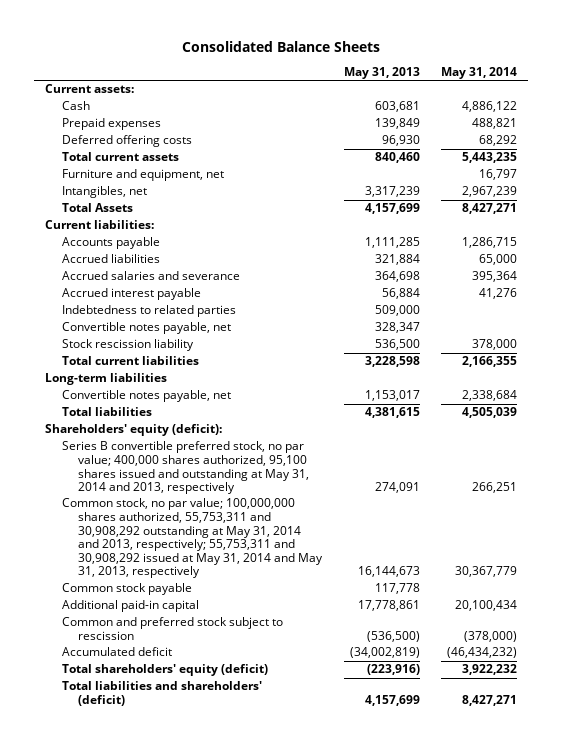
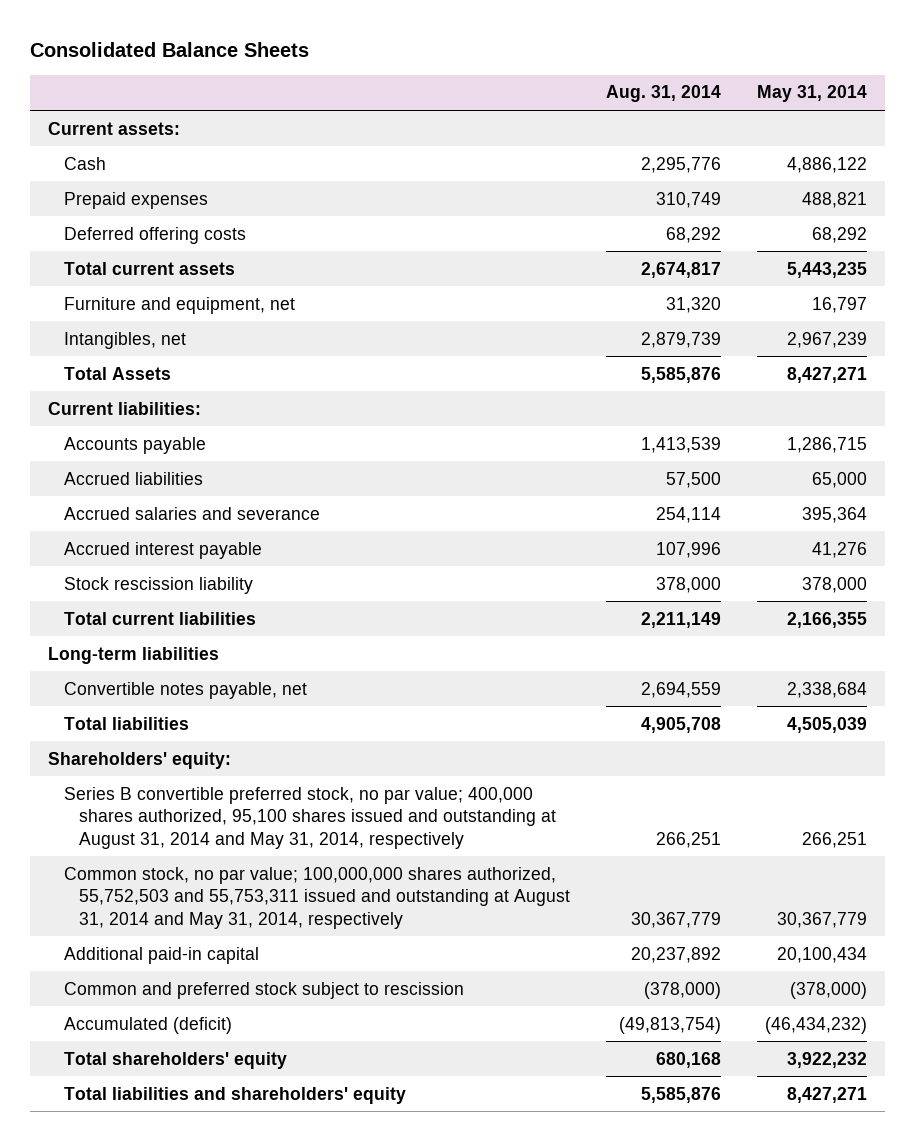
[343,67,420,80] May 31, 2013 -> none
none -> [606,85,722,103] Aug. 31, 2014
[61,305,236,318] Indebtedness to related parties -> none
[61,322,231,335] Convertible notes payable, net -> none
[61,583,192,596] Common stock payable -> none
[44,424,222,437] Shareholders' equity (deficit): -> [48,751,232,769] Shareholders' equity:
[61,441,310,495] Series B convertible preferred stock, no par value; 400,000 shares authorized, 95,100 shares issued and outstanding at May 31, 2014 and 2013, respectively -> [63,786,557,849] Series B convertible preferred stock, no par value; 400,000 shares authorized, 95,100 shares issued and outstanding at August 31, 2014 and May 31, 2014, respectively
[61,498,324,579] Common stock, no par value; 100,000,000 shares authorized, 55,753,311 and 30,908,292 outstanding at May 31, 2014 and 2013, respectively; 55,753,311 and 30,908,292 issued at May 31, 2014 and May 31, 2013, respectively -> [63,866,571,929] Common stock, no par value; 100,000,000 shares authorized, 55,752,503 and 55,753,311 issued and outstanding at August 31, 2014 and May 31, 2014, respectively
[61,647,172,657] Accumulated deficit -> [63,1016,232,1034] Accumulated (deficit)
[61,664,268,677] Total shareholders' equity (deficit) -> [63,1051,287,1069] Total shareholders' equity
[61,681,262,707] Total liabilities and shareholders' (deficit) -> [63,1086,406,1104] Total liabilities and shareholders' equity

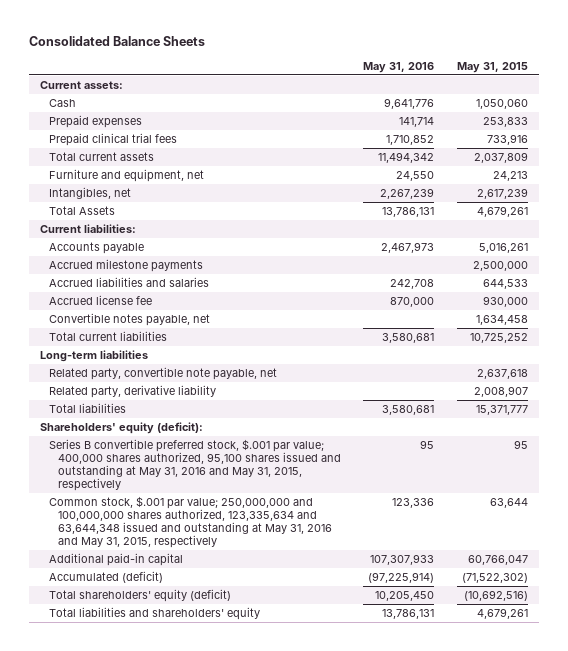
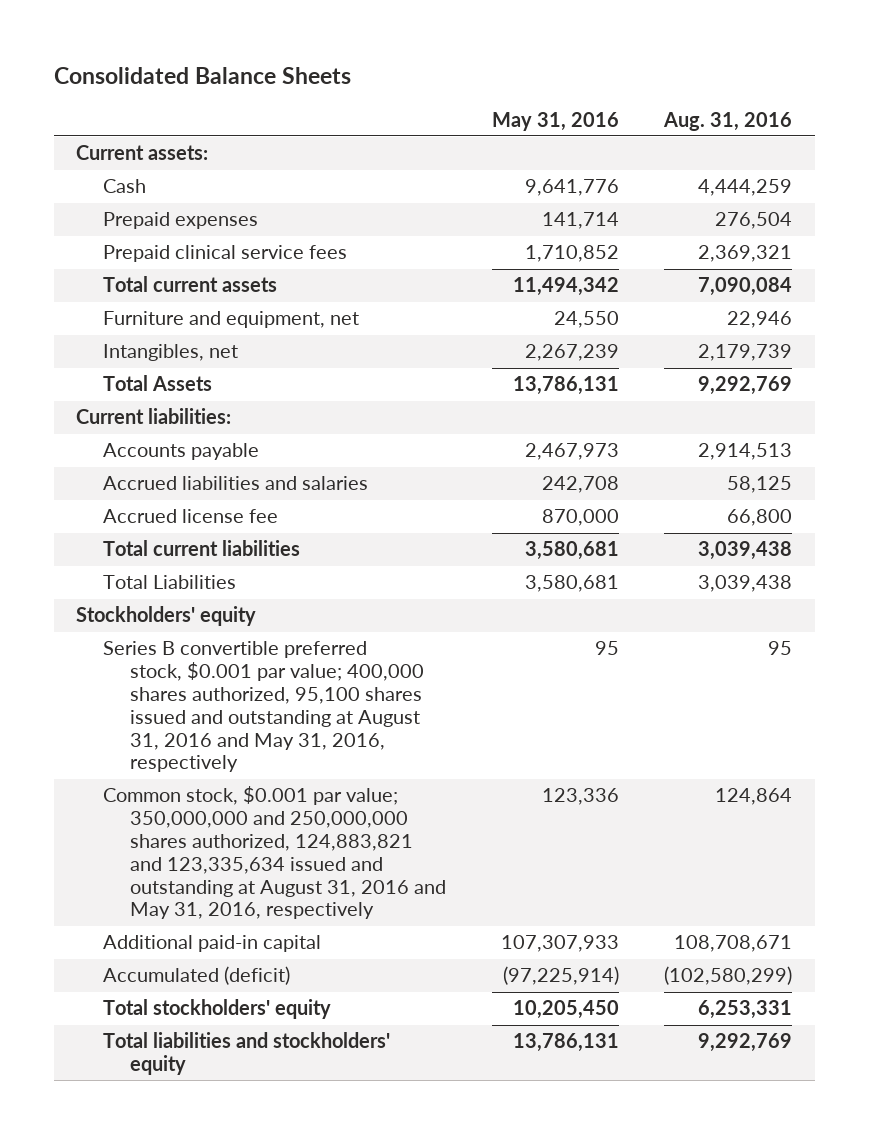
[456,62,528,74] May 31, 2015 -> none
none -> [663,111,793,131] Aug. 31, 2016
[49,132,178,146] Prepaid clinical trial fees -> [103,245,348,263] Prepaid clinical service fees
[49,258,204,272] Accrued milestone payments -> none
[49,312,211,326] Convertible notes payable, net -> none
[40,349,149,362] Long-term liabilities -> none
[49,366,278,380] Related party, convertible note payable, net -> none
[49,384,217,398] Related party, derivative liability -> none
[49,402,127,413] Total liabilities -> [103,575,237,590] Total Liabilities
[40,421,204,434] Shareholders' equity (deficit): -> [76,606,257,627] Stockholders' equity
[49,438,342,491] Series B convertible preferred stock, $.001 par value; 400,000 shares authorized, 95,100 shares issued and outstanding at May 31, 2016 and May 31, 2015, respectively -> [103,641,425,773] Series B convertible preferred stock, $0.001 par value; 400,000 shares authorized, 95,100 shares issued and outstanding at August 31, 2016 and May 31, 2016, respectively
[49,495,333,548] Common stock, $.001 par value; 250,000,000 and 100,000,000 shares authorized, 123,335,634 and 63,644,348 issued and outstanding at May 31, 2016 and May 31, 2015, respectively -> [103,786,447,920] Common stock, $0.001 par value; 350,000,000 and 250,000,000 shares authorized, 124,883,821 and 123,335,634 issued and outstanding at August 31, 2016 and May 31, 2016, respectively
[49,588,232,602] Total shareholders' equity (deficit) -> [103,999,332,1020] Total stockholders' equity
[49,606,261,620] Total liabilities and shareholders' equity -> [103,1032,391,1076] Total liabilities and stockholders' equity

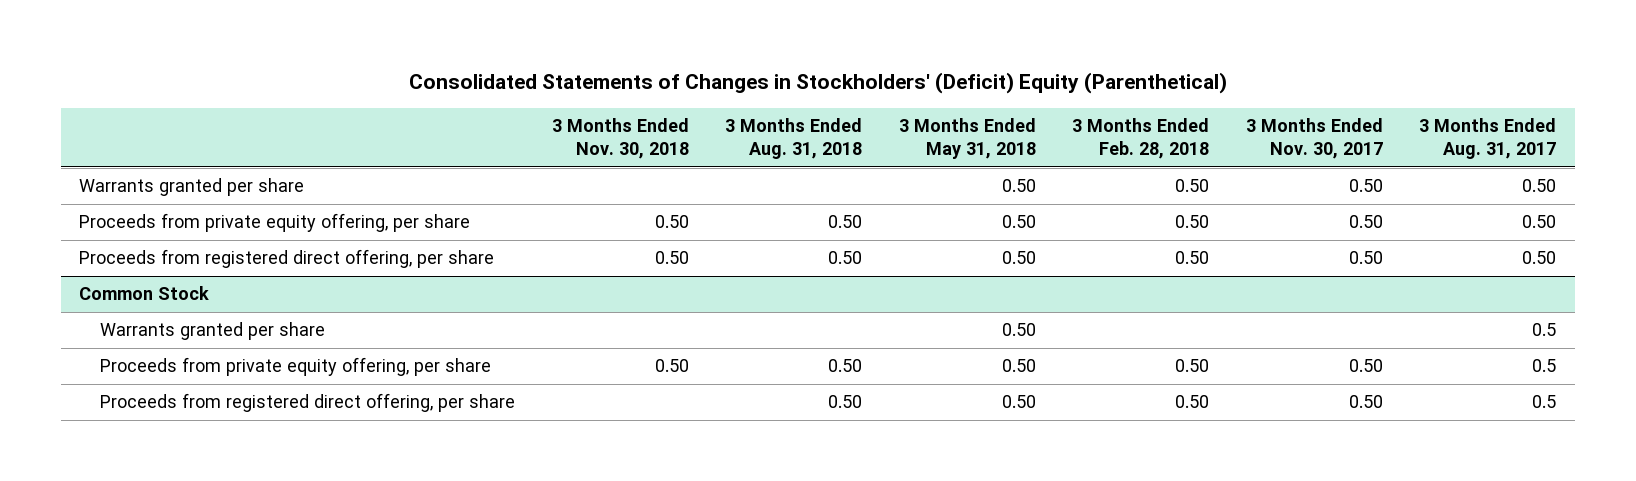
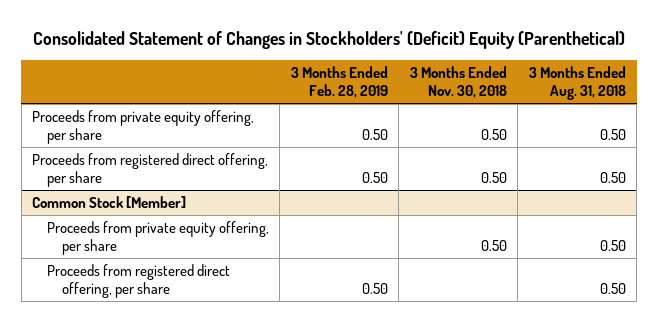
[408,72,1227,95] Consolidated Statements of Changes in Stockholders' (Deficit) Equity (Parenthetical) -> [32,30,625,49] Consolidated Statement of Changes in Stockholders' (Deficit) Equity (Parenthetical)
[898,118,1036,159] 3 Months Ended May 31, 2018 -> none
[1072,118,1210,159] 3 Months Ended Feb. 28, 2018 -> none
[1245,118,1383,159] 3 Months Ended Nov. 30, 2017 -> none
[1419,118,1557,159] 3 Months Ended Aug. 31, 2017 -> none
none -> [290,66,388,99] 3 Months Ended Feb. 28, 2019
[79,178,305,197] Warrants granted per share -> none
[100,322,326,341] Warrants granted per share -> none
[79,286,210,301] Common Stock -> [32,196,187,209] Common Stock [Member]

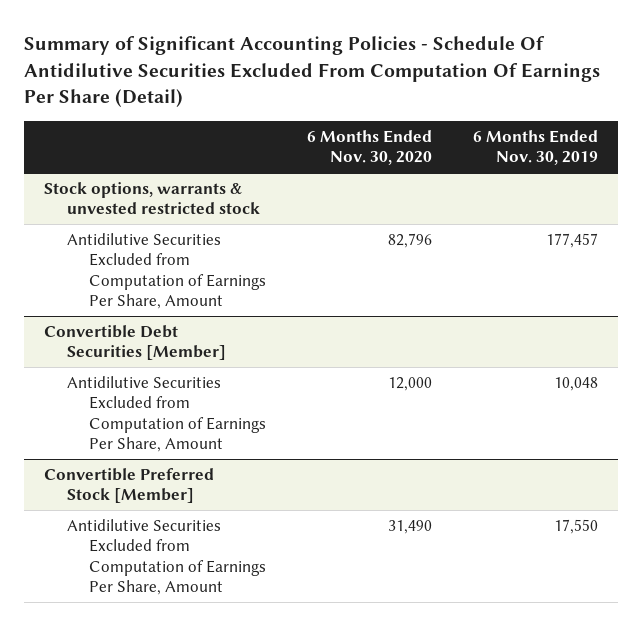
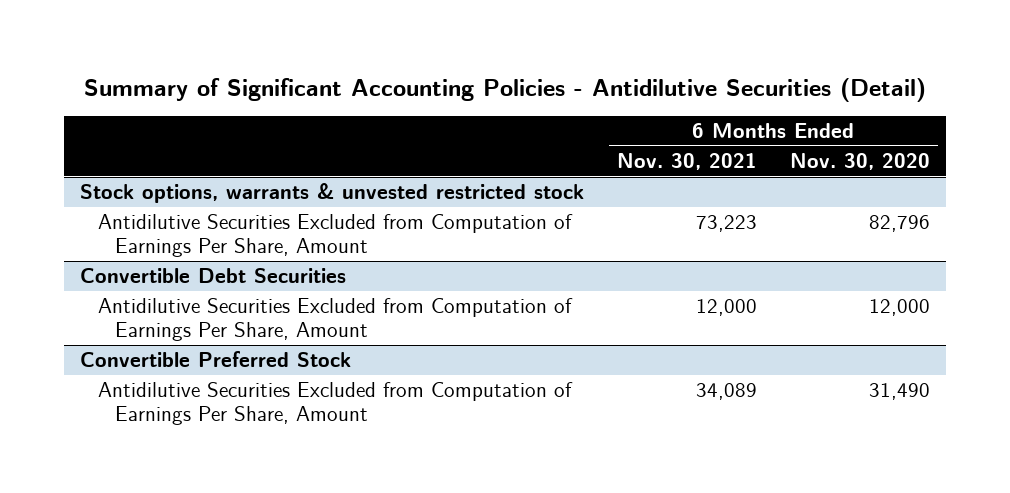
[23,36,600,108] Summary of Significant Accounting Policies - Schedule Of Antidilutive Securities Excluded From Computation Of Earnings Per Share (Detail) -> [84,77,927,102] Summary of Significant Accounting Policies - Antidilutive Securities (Detail)
[472,129,598,166] 6 Months Ended Nov. 30, 2019 -> none
none -> [617,152,758,170] Nov. 30, 2021
[43,325,226,361] Convertible Debt Securities [Member] -> [80,268,347,284] Convertible Debt Securities
[43,468,214,504] Convertible Preferred Stock [Member] -> [80,351,352,368] Convertible Preferred Stock

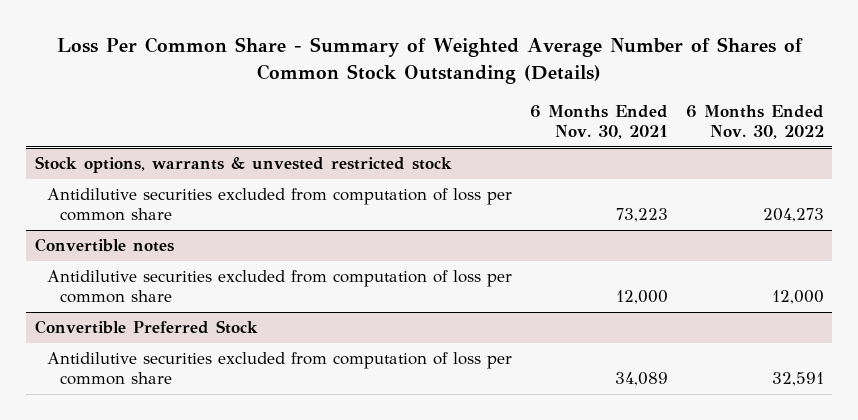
[84,77,927,102] Summary of Significant Accounting Policies - Antidilutive Securities (Detail) -> [57,37,804,84] Loss Per Common Share - Summary of Weighted Average Number of Shares of Common Stock Outstanding (Details)
[789,152,930,170] Nov. 30, 2020 -> none
none -> [685,105,824,140] 6 Months Ended Nov. 30, 2022
[97,214,573,257] Antidilutive Securities Excluded from Computation of Earnings Per Share, Amount -> [47,188,513,222] Antidilutive securities excluded from computation of loss per common share
[80,268,347,284] Convertible Debt Securities -> [34,238,174,253] Convertible notes
[97,298,573,341] Antidilutive Securities Excluded from Computation of Earnings Per Share, Amount -> [47,270,513,304] Antidilutive securities excluded from computation of loss per common share
[97,382,573,425] Antidilutive Securities Excluded from Computation of Earnings Per Share, Amount -> [47,352,513,386] Antidilutive securities excluded from computation of loss per common share

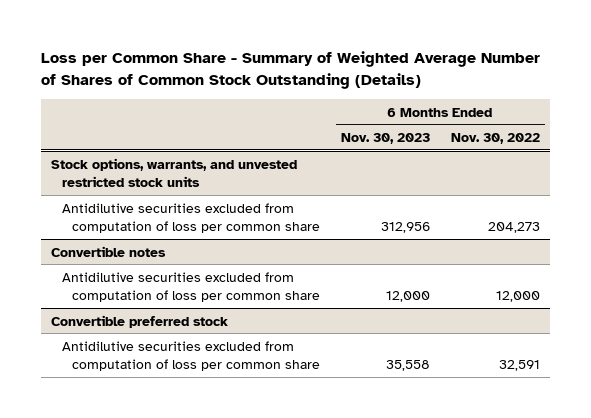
[57,37,804,84] Loss Per Common Share - Summary of Weighted Average Number of Shares of Common Stock Outstanding (Details) -> [41,50,541,89] Loss per Common Share - Summary of Weighted Average Number of Shares of Common Stock Outstanding (Details)
[529,105,668,140] 6 Months Ended Nov. 30, 2021 -> none
none -> [341,132,431,144] Nov. 30, 2023
[34,156,452,174] Stock options, warrants & unvested restricted stock -> [51,157,298,187] Stock options, warrants, and unvested restricted stock units
[34,320,258,335] Convertible Preferred Stock -> [51,314,229,328] Convertible preferred stock

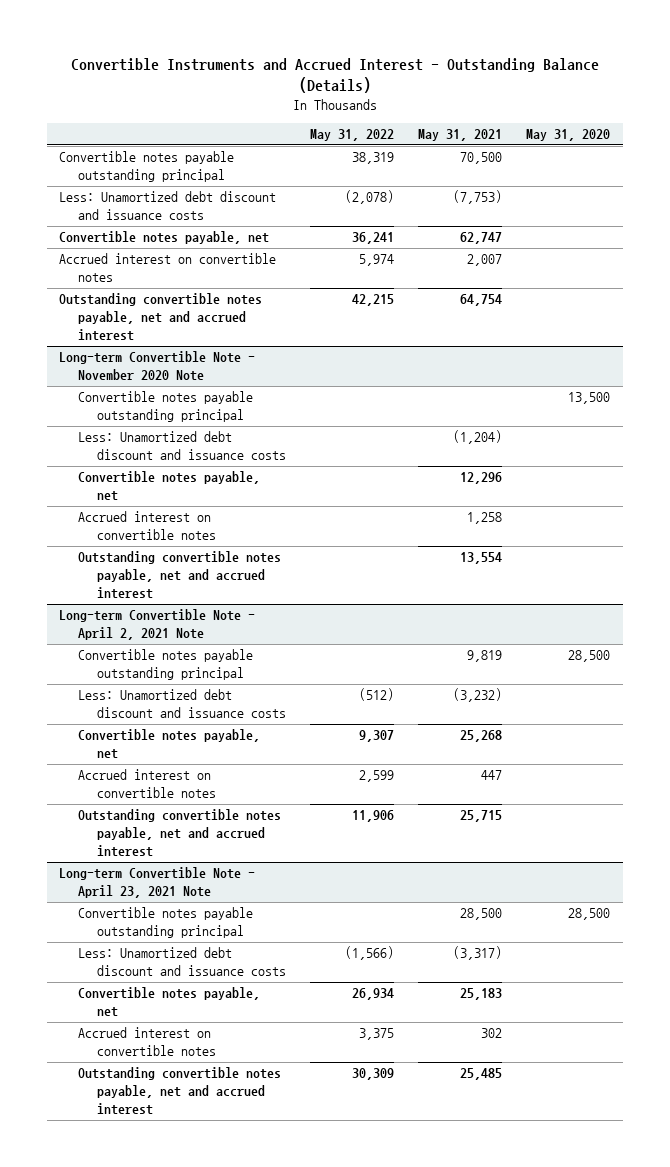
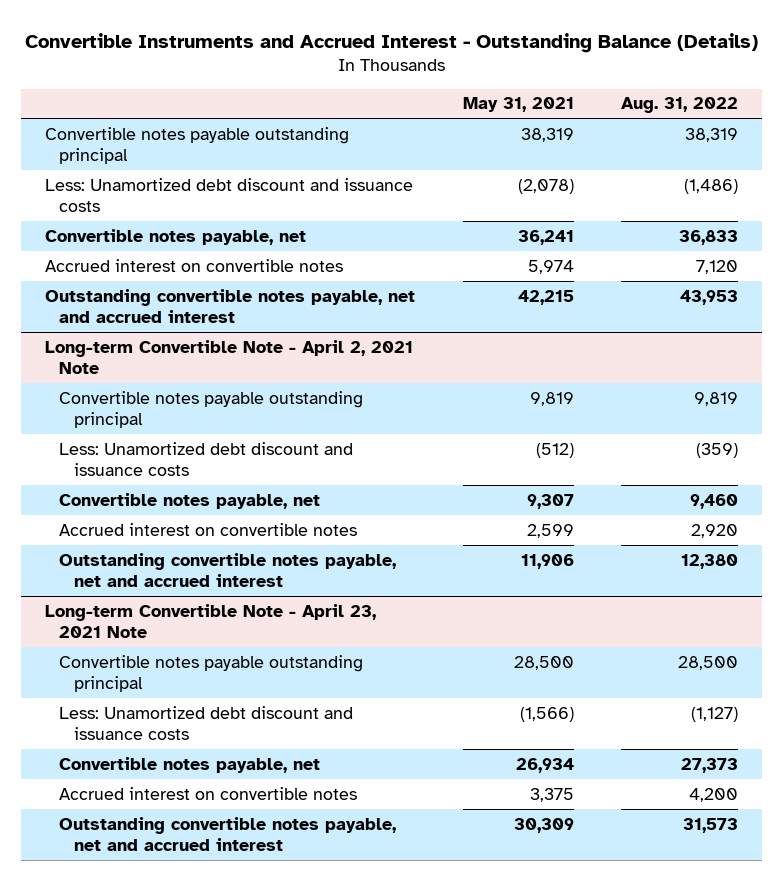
[310,129,395,142] May 31, 2022 -> none
[526,129,611,142] May 31, 2020 -> none
none -> [621,97,739,114] Aug. 31, 2022
[59,351,256,382] Long-term Convertible Note - November 2020 Note -> none
[78,391,254,423] Convertible notes payable outstanding principal -> none
[78,431,287,461] Less: Unamortized debt discount and issuance costs -> none
[78,471,261,502] Convertible notes payable, net -> none
[78,511,217,541] Accrued interest on convertible notes -> none
[78,551,282,600] Outstanding convertible notes payable, net and accrued interest -> none
[460,152,503,165] 70,500 -> [520,127,574,142] 38,319
[453,190,503,205] (7,753) -> [517,178,574,194] (2,078)
[460,232,503,245] 62,747 -> [517,229,574,245] 36,241
[467,254,503,267] 2,007 -> [527,259,574,274] 5,974
[460,294,503,307] 64,754 -> [517,289,574,305] 42,215
[453,688,503,703] (3,232) -> [535,442,574,458] (512)
[460,730,503,743] 25,268 -> [526,493,574,509] 9,307
[481,770,503,781] 447 -> [526,523,574,538] 2,599
[460,810,503,823] 25,715 -> [520,553,574,569] 11,906
[453,946,503,961] (3,317) -> [519,706,574,722] (1,566)
[460,988,503,1001] 25,183 -> [515,757,574,773] 26,934
[481,1028,503,1039] 302 -> [529,787,574,802] 3,375
[460,1068,503,1081] 25,485 -> [513,817,574,833] 30,309

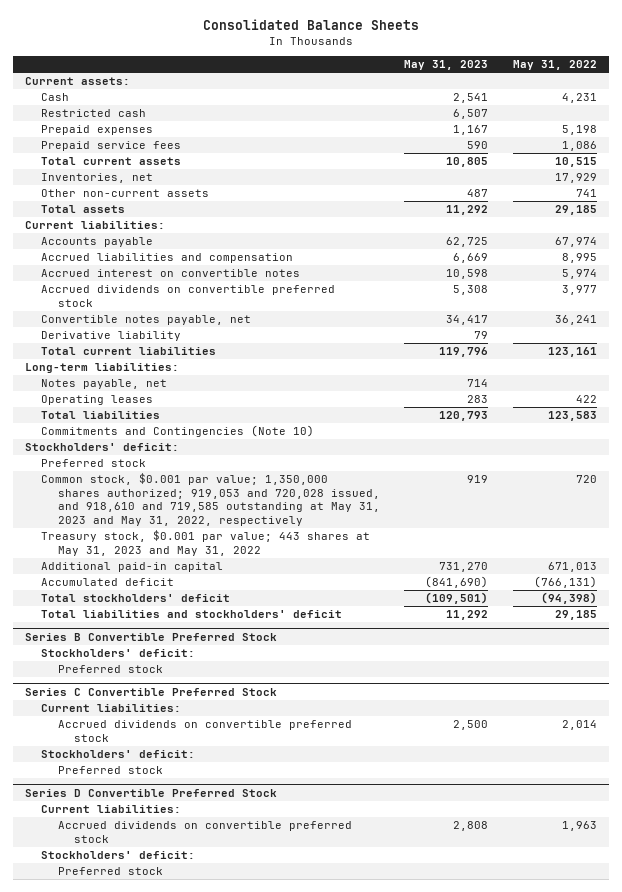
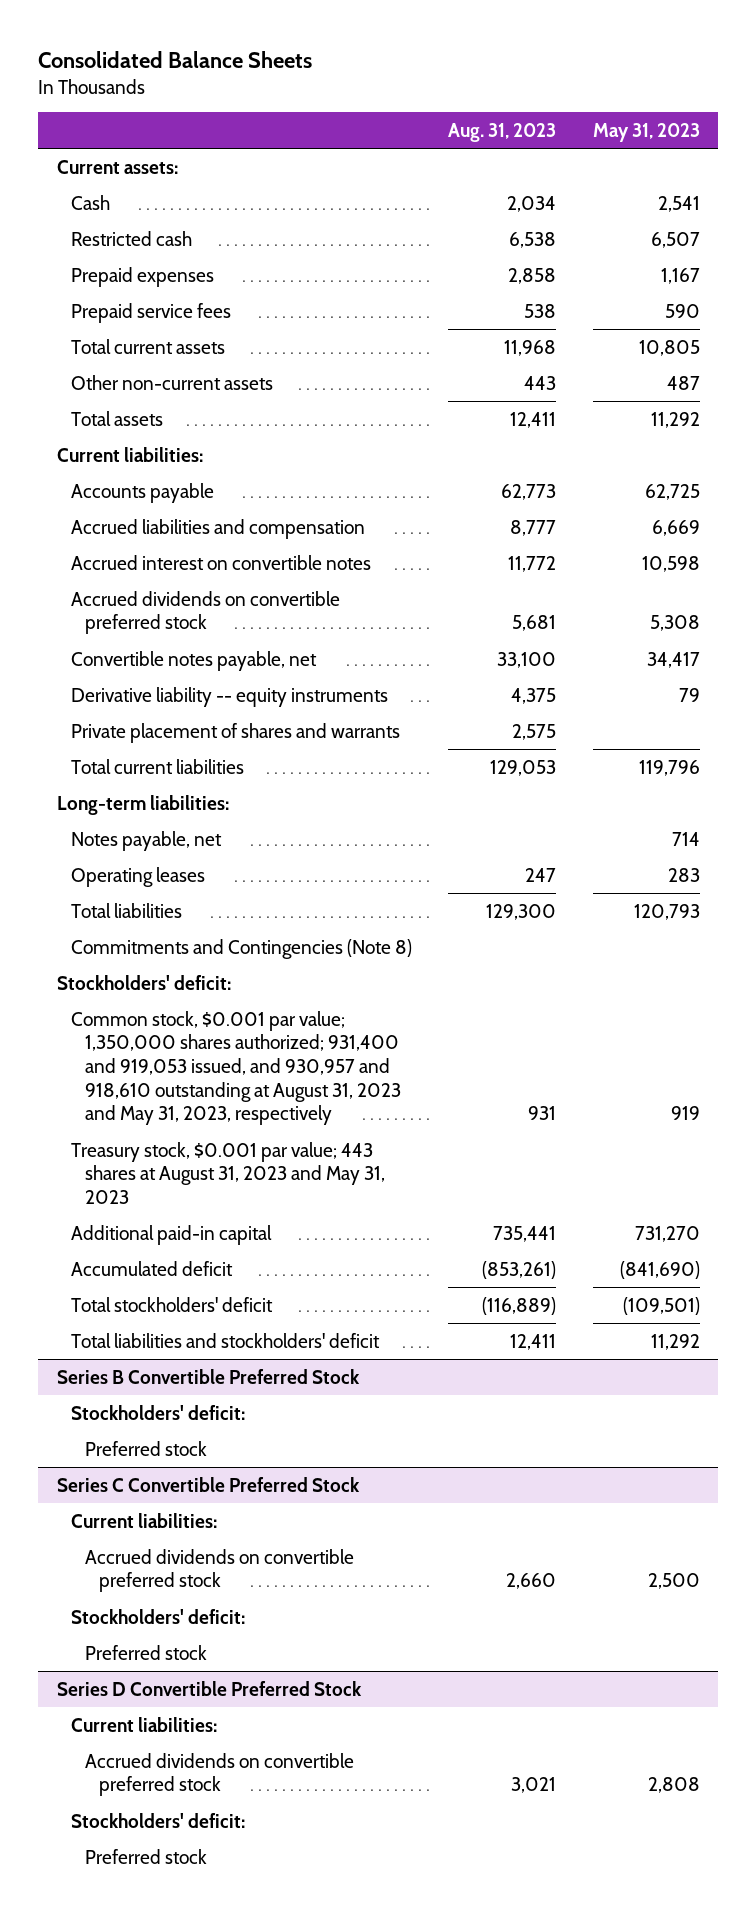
[512,59,597,70] May 31, 2022 -> none
none -> [448,123,557,143] Aug. 31, 2023
[41,173,154,184] Inventories, net -> none
[41,331,182,342] Derivative liability -> [70,686,388,707] Derivative liability -- equity instruments
none -> [70,722,400,743] Private placement of shares and warrants
[41,425,315,438] Commitments and Contingencies (Note 10) -> [70,938,412,959] Commitments and Contingencies (Note 8)
[41,459,147,468] Preferred stock -> none
[41,473,380,526] Common stock, $0.001 par value; 1,350,000 shares authorized; 919,053 and 720,028 issued, and 918,610 and 719,585 outstanding at May 31, 2023 and May 31, 2022, respectively -> [70,1010,402,1126] Common stock, $0.001 par value; 1,350,000 shares authorized; 931,400 and 919,053 issued, and 930,957 and 918,610 outstanding at August 31, 2023 and May 31, 2023, respectively
[41,530,371,556] Treasury stock, $0.001 par value; 443 shares at May 31, 2023 and May 31, 2022 -> [70,1141,386,1204] Treasury stock, $0.001 par value; 443 shares at August 31, 2023 and May 31, 2023

